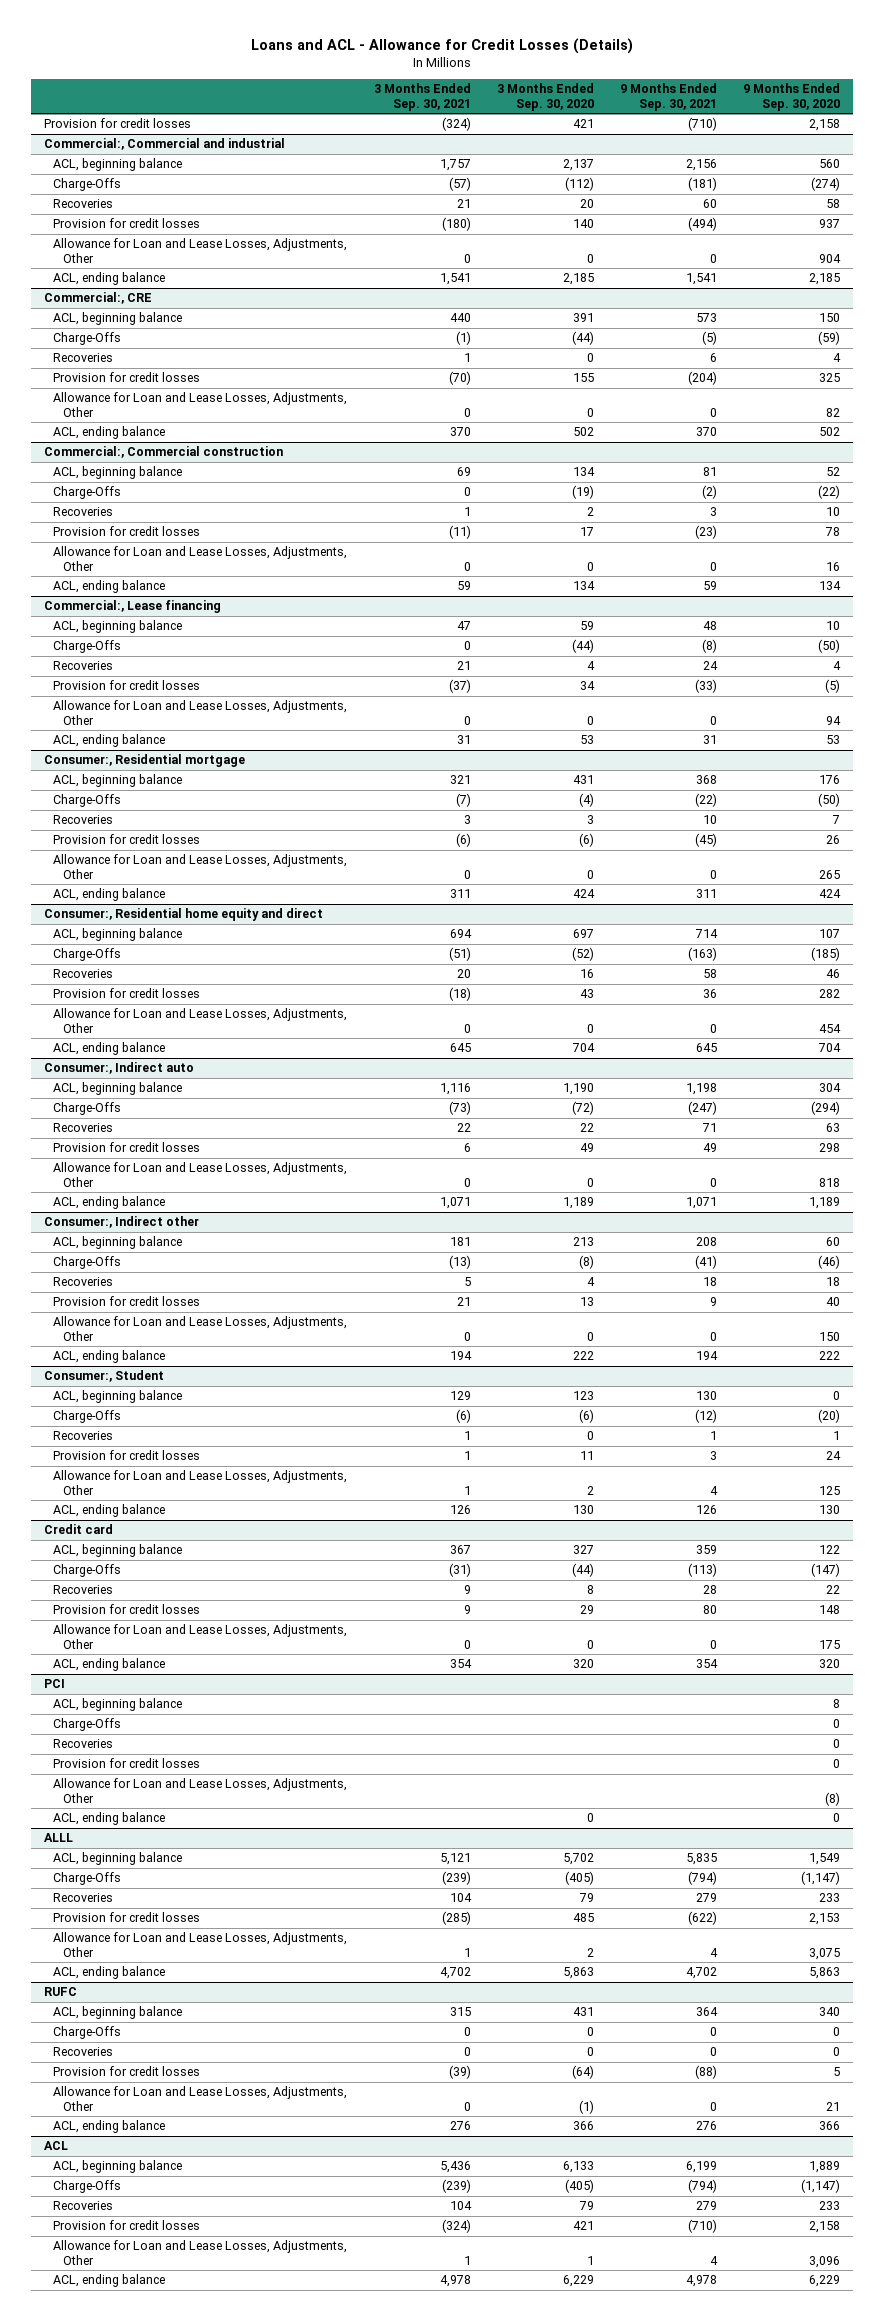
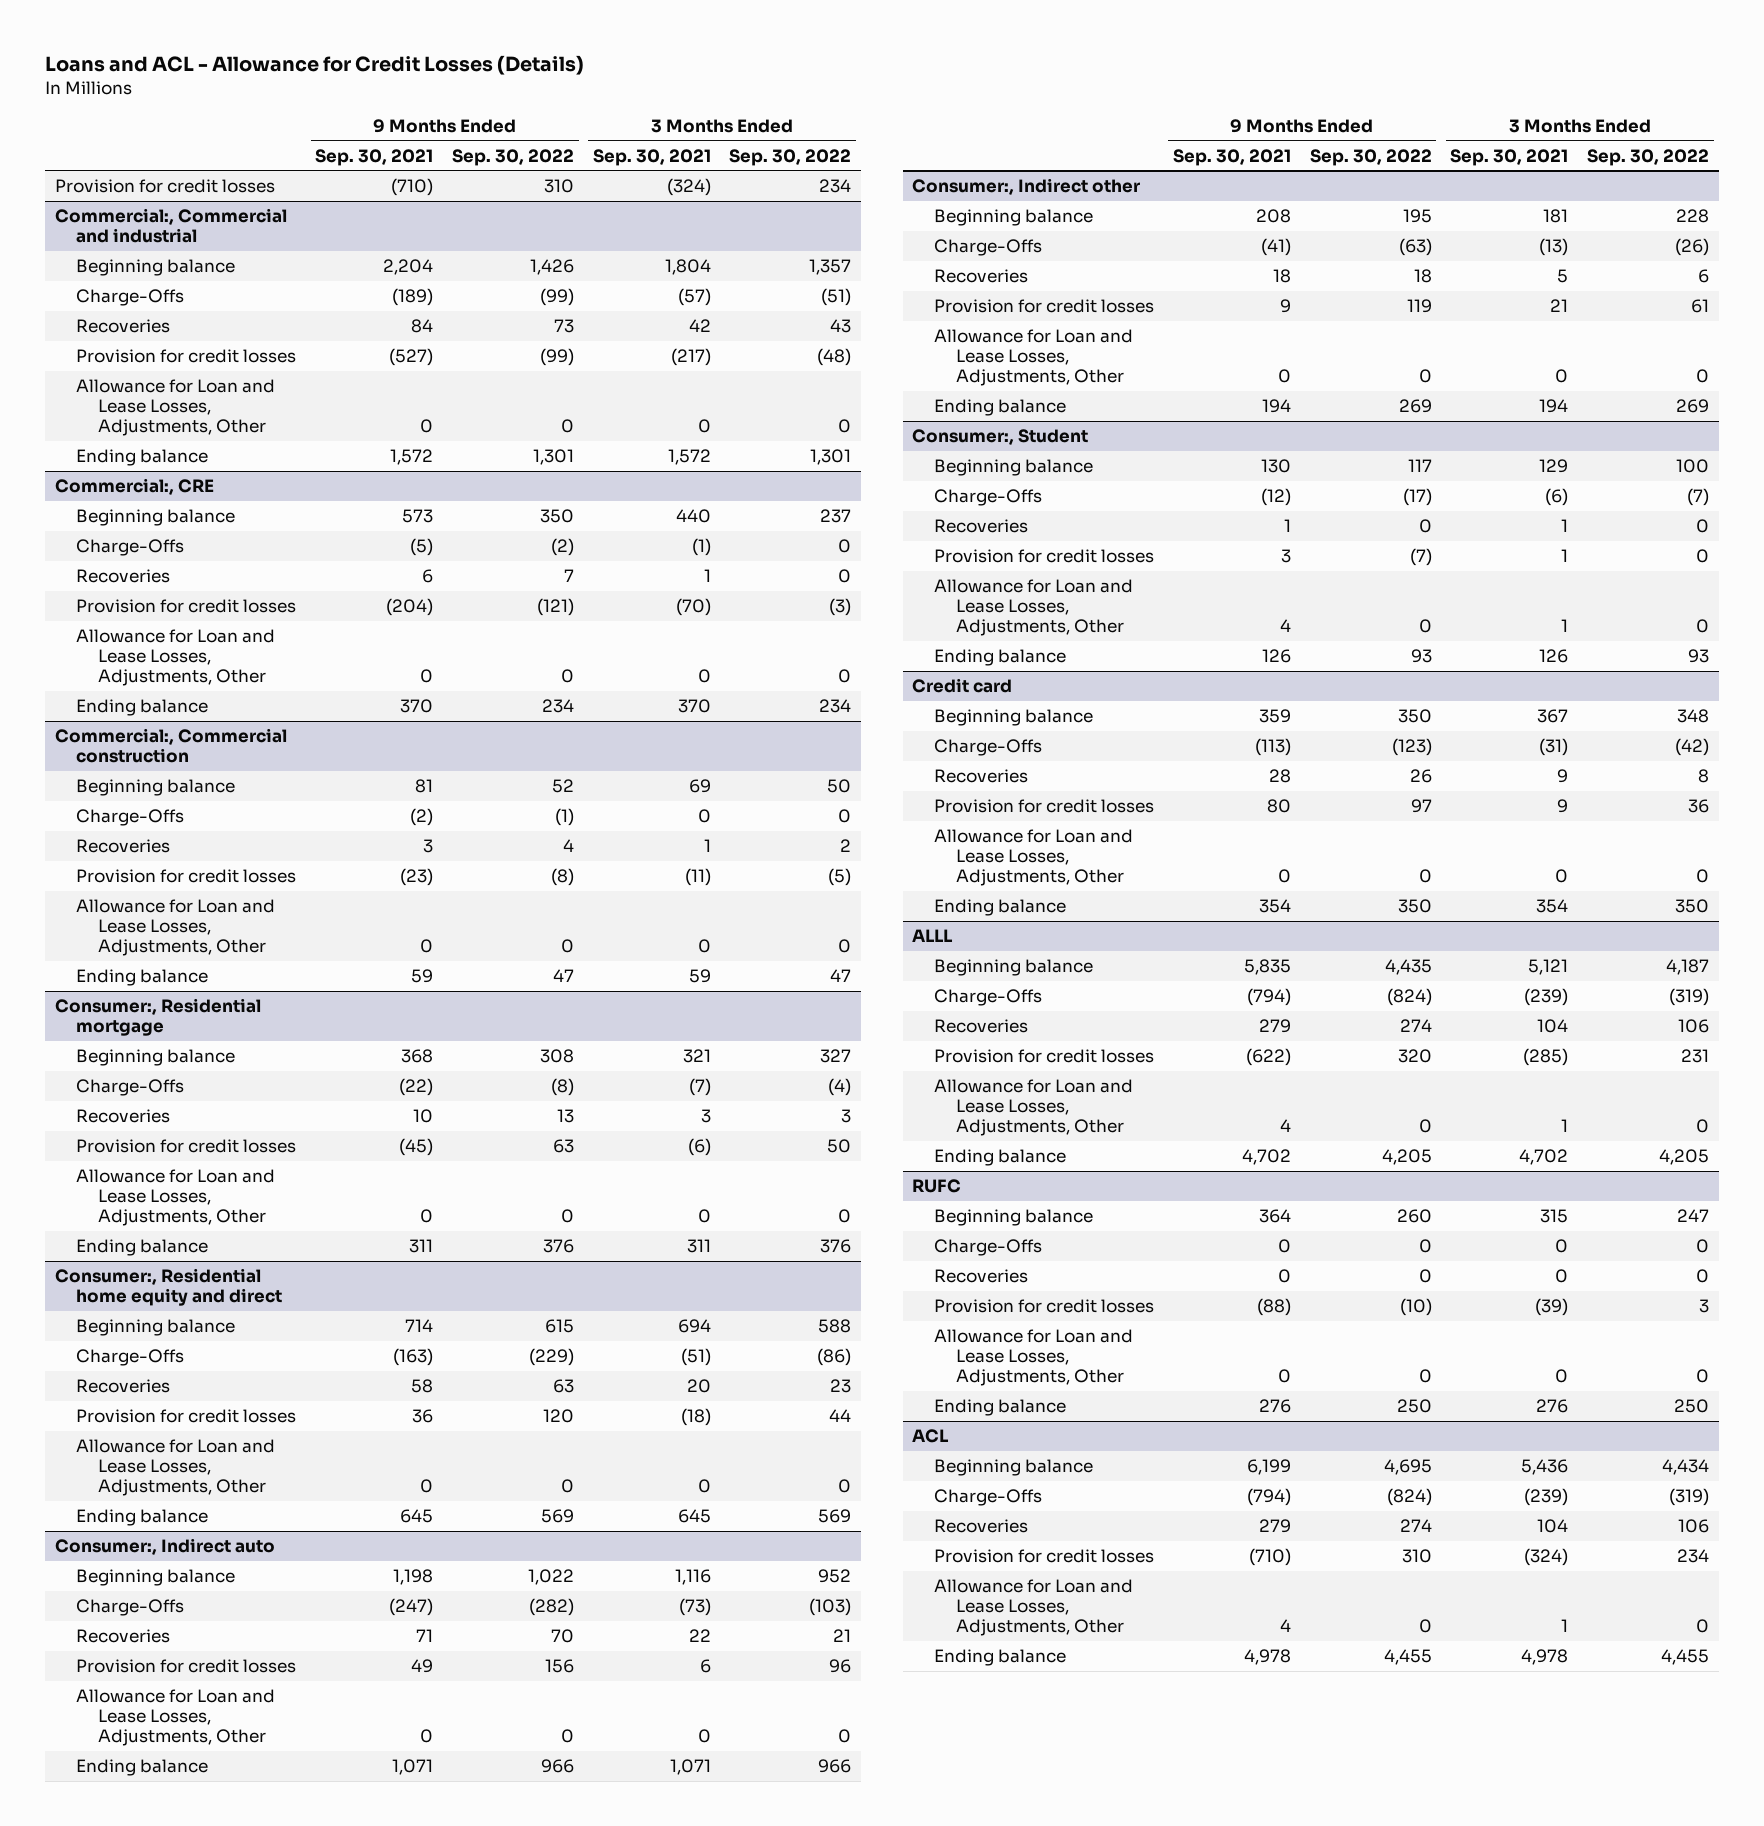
[496,83,594,111] 3 Months Ended Sep. 30, 2020 -> none
[742,83,840,111] 9 Months Ended Sep. 30, 2020 -> none
none -> [451,148,574,166] Sep. 30, 2022
none -> [729,148,852,166] Sep. 30, 2022
[53,158,183,172] ACL, beginning balance -> [76,259,236,277] Beginning balance
[439,159,471,172] 1,757 -> [664,259,711,276] 1,804
[685,159,717,172] 2,156 -> [383,259,434,276] 2,204
[687,177,717,192] (181) -> [392,288,434,307] (189)
[456,199,471,209] 21 -> [688,319,711,333] 42
[702,199,717,209] 60 -> [411,319,434,334] 84
[441,217,471,232] (180) -> [670,348,711,367] (217)
[687,217,717,232] (494) -> [389,348,434,367] (527)
[53,272,166,286] ACL, ending balance -> [76,449,209,467] Ending balance
[439,273,471,286] 1,541 -> [667,449,711,466] 1,572
[685,273,717,286] 1,541 -> [390,449,434,466] 1,572
[53,312,183,326] ACL, beginning balance -> [76,509,236,527] Beginning balance
[53,426,166,440] ACL, ending balance -> [76,699,209,717] Ending balance
[53,466,183,480] ACL, beginning balance -> [76,779,236,797] Beginning balance
[43,600,221,614] Commercial:, Lease financing -> none
[53,620,183,634] ACL, beginning balance -> none
[53,640,122,654] Charge-Offs -> none
[53,661,114,671] Recoveries -> none
[53,680,201,691] Provision for credit losses -> none
[53,700,348,725] Allowance for Loan and Lease Losses, Adjustments, Other -> none
[53,734,166,748] ACL, ending balance -> none
[53,580,166,594] ACL, ending balance -> [76,969,209,987] Ending balance
[53,774,183,788] ACL, beginning balance -> [76,1049,236,1067] Beginning balance
[53,888,166,902] ACL, ending balance -> [76,1239,209,1257] Ending balance
[53,928,183,942] ACL, beginning balance -> [76,1319,236,1337] Beginning balance
[53,1042,166,1056] ACL, ending balance -> [76,1509,209,1527] Ending balance
[53,1082,183,1096] ACL, beginning balance -> [76,1569,236,1587] Beginning balance
[53,1196,166,1210] ACL, ending balance -> [76,1759,209,1777] Ending balance
[53,1236,183,1250] ACL, beginning balance -> [934,209,1094,227] Beginning balance
[53,1350,166,1364] ACL, ending balance -> [934,399,1067,417] Ending balance
[53,1390,183,1404] ACL, beginning balance -> [934,459,1094,477] Beginning balance
[53,1504,166,1518] ACL, ending balance -> [934,649,1067,667] Ending balance
[53,1544,183,1558] ACL, beginning balance -> [934,709,1094,727] Beginning balance
[43,1679,65,1689] PCI -> none
[53,1698,183,1712] ACL, beginning balance -> none
[53,1718,122,1732] Charge-Offs -> none
[53,1739,114,1749] Recoveries -> none
[53,1758,201,1769] Provision for credit losses -> none
[53,1778,348,1803] Allowance for Loan and Lease Losses, Adjustments, Other -> none
[53,1812,166,1826] ACL, ending balance -> none
[53,1658,166,1672] ACL, ending balance -> [934,899,1067,917] Ending balance
[53,1852,183,1866] ACL, beginning balance -> [934,959,1094,977] Beginning balance
[53,1966,166,1980] ACL, ending balance -> [934,1149,1067,1167] Ending balance
[53,2006,183,2020] ACL, beginning balance -> [934,1209,1094,1227] Beginning balance
[53,2120,166,2134] ACL, ending balance -> [934,1399,1067,1417] Ending balance
[53,2160,183,2174] ACL, beginning balance -> [934,1459,1094,1477] Beginning balance
[53,2274,166,2288] ACL, ending balance -> [934,1649,1067,1667] Ending balance

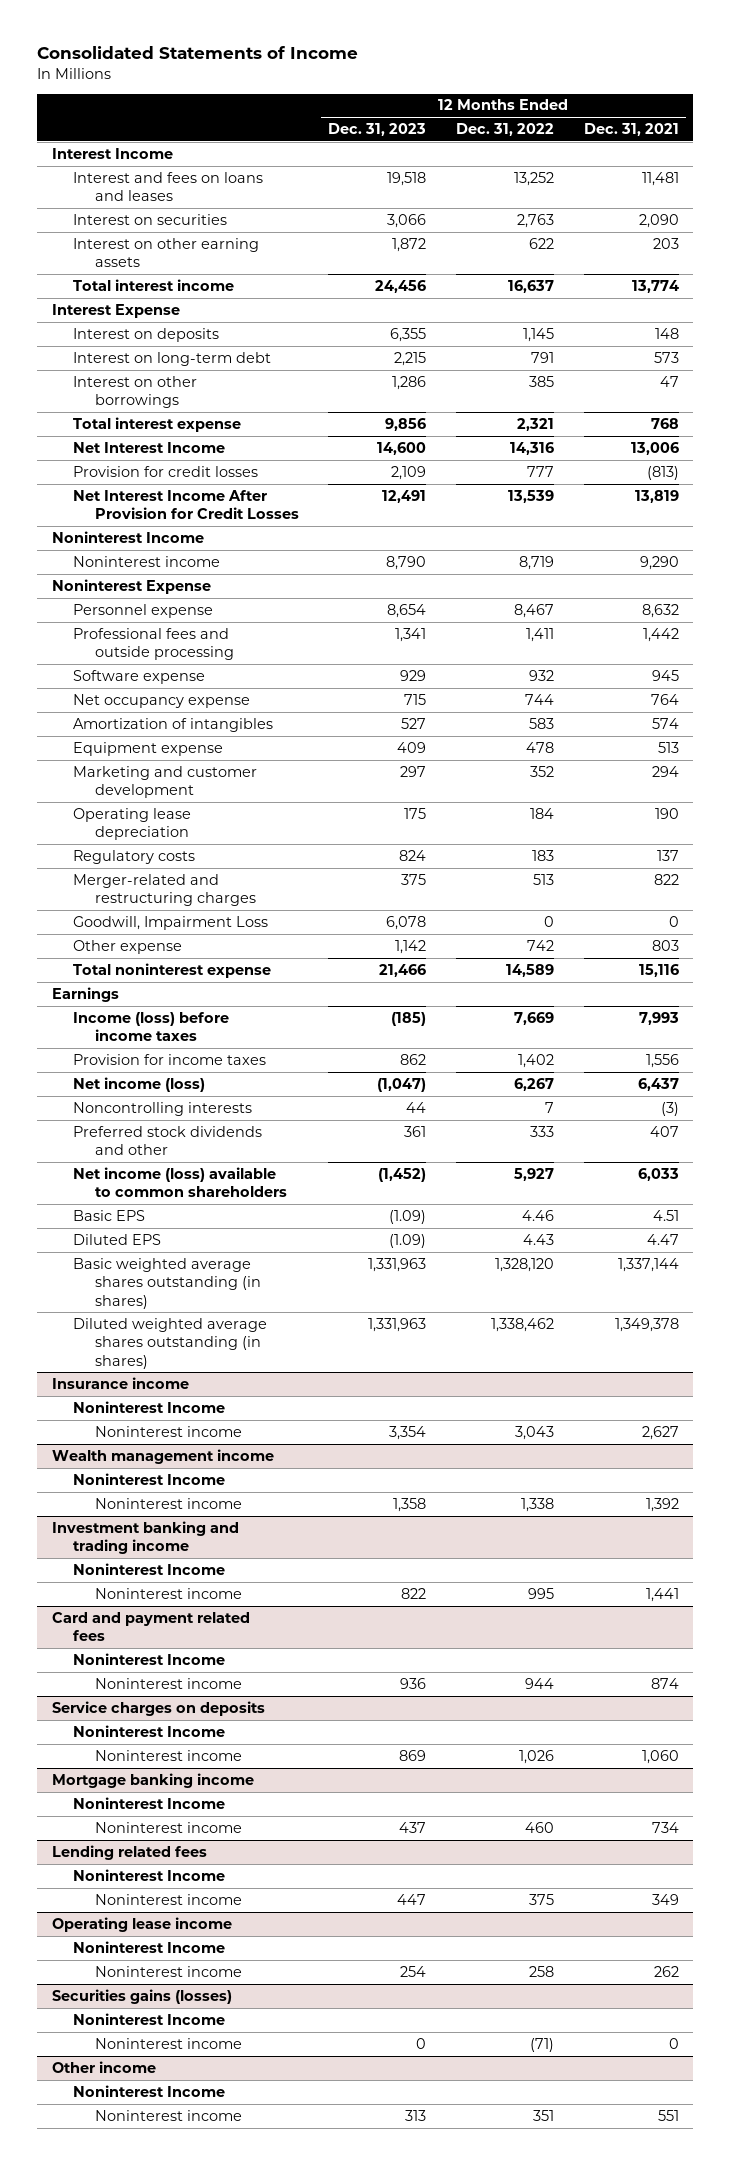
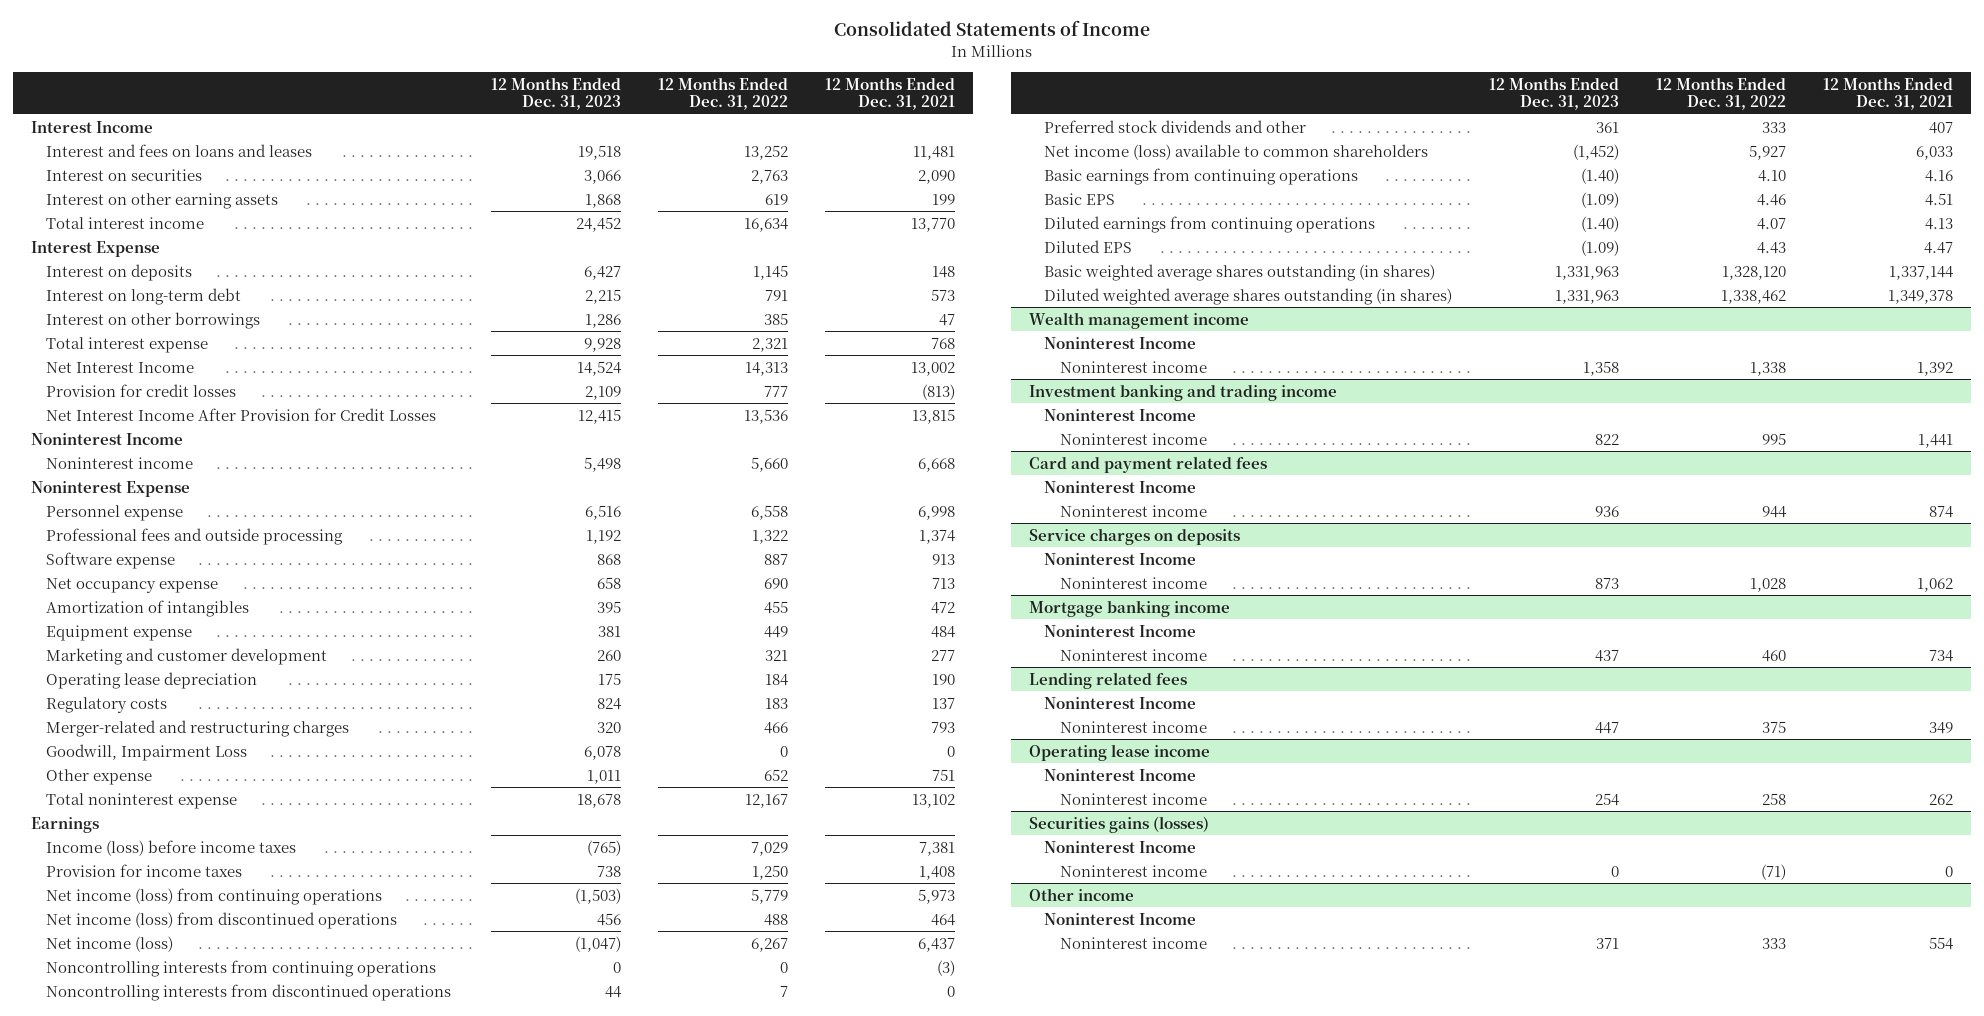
[392,237,427,252] 1,872 -> [585,193,622,208] 1,868
[528,237,554,249] 622 -> [765,193,789,205] 619
[652,237,679,249] 203 -> [931,193,955,205] 199
[375,279,427,293] 24,456 -> [576,216,622,232] 24,452
[507,279,554,293] 16,637 -> [744,217,789,232] 16,634
[631,279,679,293] 13,774 -> [910,217,955,232] 13,770
[390,327,427,342] 6,355 -> [584,265,622,280] 6,427
[385,417,427,431] 9,856 -> [584,337,622,352] 9,928
[377,441,427,455] 14,600 -> [577,360,622,376] 14,524
[509,441,554,455] 14,316 -> [745,361,789,376] 14,313
[630,441,679,455] 13,006 -> [910,361,955,376] 13,002
[382,489,427,503] 12,491 -> [578,408,622,424] 12,415
[507,489,554,503] 13,539 -> [744,408,789,424] 13,536
[634,489,679,503] 13,819 -> [911,408,955,424] 13,815
[386,555,427,570] 8,790 -> [584,456,622,472] 5,498
[518,555,554,570] 8,719 -> [751,456,789,472] 5,660
[639,555,679,570] 9,290 -> [917,457,955,472] 6,668
[387,603,427,618] 8,654 -> [585,504,622,520] 6,516
[513,603,554,618] 8,467 -> [751,504,789,520] 6,558
[641,603,679,618] 8,632 -> [917,505,955,520] 6,998
[395,627,427,642] 1,341 -> [586,529,622,544] 1,192
[525,627,554,642] 1,411 -> [752,529,789,544] 1,322
[642,627,679,642] 1,442 -> [918,529,955,544] 1,374
[400,669,427,681] 929 -> [597,553,622,565] 868
[528,669,554,681] 932 -> [764,553,789,565] 887
[651,669,679,681] 945 -> [931,553,955,565] 913
[404,693,427,705] 715 -> [597,576,622,589] 658
[524,693,554,705] 744 -> [764,577,789,589] 690
[650,693,679,705] 764 -> [931,577,955,589] 713
[401,717,427,729] 527 -> [597,600,622,613] 395
[528,717,554,729] 583 -> [764,600,789,614] 455
[651,717,679,729] 574 -> [930,601,955,614] 472
[397,741,427,753] 409 -> [598,625,622,637] 381
[525,741,554,753] 478 -> [764,625,789,638] 449
[657,741,679,753] 513 -> [930,625,955,638] 484
[400,765,427,777] 297 -> [597,649,622,661] 260
[529,765,554,777] 352 -> [765,649,789,661] 321
[651,765,679,777] 294 -> [930,649,955,661] 277
[401,873,427,885] 375 -> [597,721,622,733] 320
[532,873,554,885] 513 -> [764,721,789,734] 466
[653,873,679,885] 822 -> [930,721,955,733] 793
[395,939,427,954] 1,142 -> [587,769,622,784] 1,011
[526,939,554,951] 742 -> [764,768,789,781] 652
[651,939,679,951] 803 -> [931,768,955,781] 751
[379,963,427,977] 21,466 -> [577,793,622,808] 18,678
[505,963,554,977] 14,589 -> [745,793,789,808] 12,167
[638,963,679,977] 15,116 -> [911,793,955,808] 13,102
[391,1011,427,1026] (185) -> [587,839,622,856] (765)
[513,1011,554,1025] 7,669 -> [751,841,789,856] 7,029
[638,1011,679,1025] 7,993 -> [918,841,955,856] 7,381
[400,1053,427,1065] 862 -> [597,865,622,877] 738
[517,1053,554,1068] 1,402 -> [752,864,789,880] 1,250
[645,1053,679,1068] 1,556 -> [918,865,955,880] 1,408
none -> [46,887,383,905] Net income (loss) from continuing operations
none -> [46,911,398,929] Net income (loss) from discontinued operations
[73,1101,253,1116] Noncontrolling interests -> none
none -> [46,959,437,977] Noncontrolling interests from continuing operations
none -> [46,983,452,1001] Noncontrolling interests from discontinued operations
none -> [1044,167,1359,185] Basic earnings from continuing operations
none -> [1044,215,1376,233] Diluted earnings from continuing operations
[51,1376,189,1389] Insurance income -> none
[73,1400,226,1413] Noninterest Income -> none
[94,1425,242,1437] Noninterest income -> none
[399,1749,427,1761] 869 -> [1595,577,1620,589] 873
[518,1749,554,1764] 1,026 -> [1750,577,1787,592] 1,028
[641,1749,679,1764] 1,060 -> [1916,577,1953,592] 1,062
[405,2109,427,2121] 313 -> [1596,937,1620,949] 371
[532,2109,554,2121] 351 -> [1762,937,1787,949] 333
[657,2109,679,2121] 551 -> [1928,936,1953,950] 554

